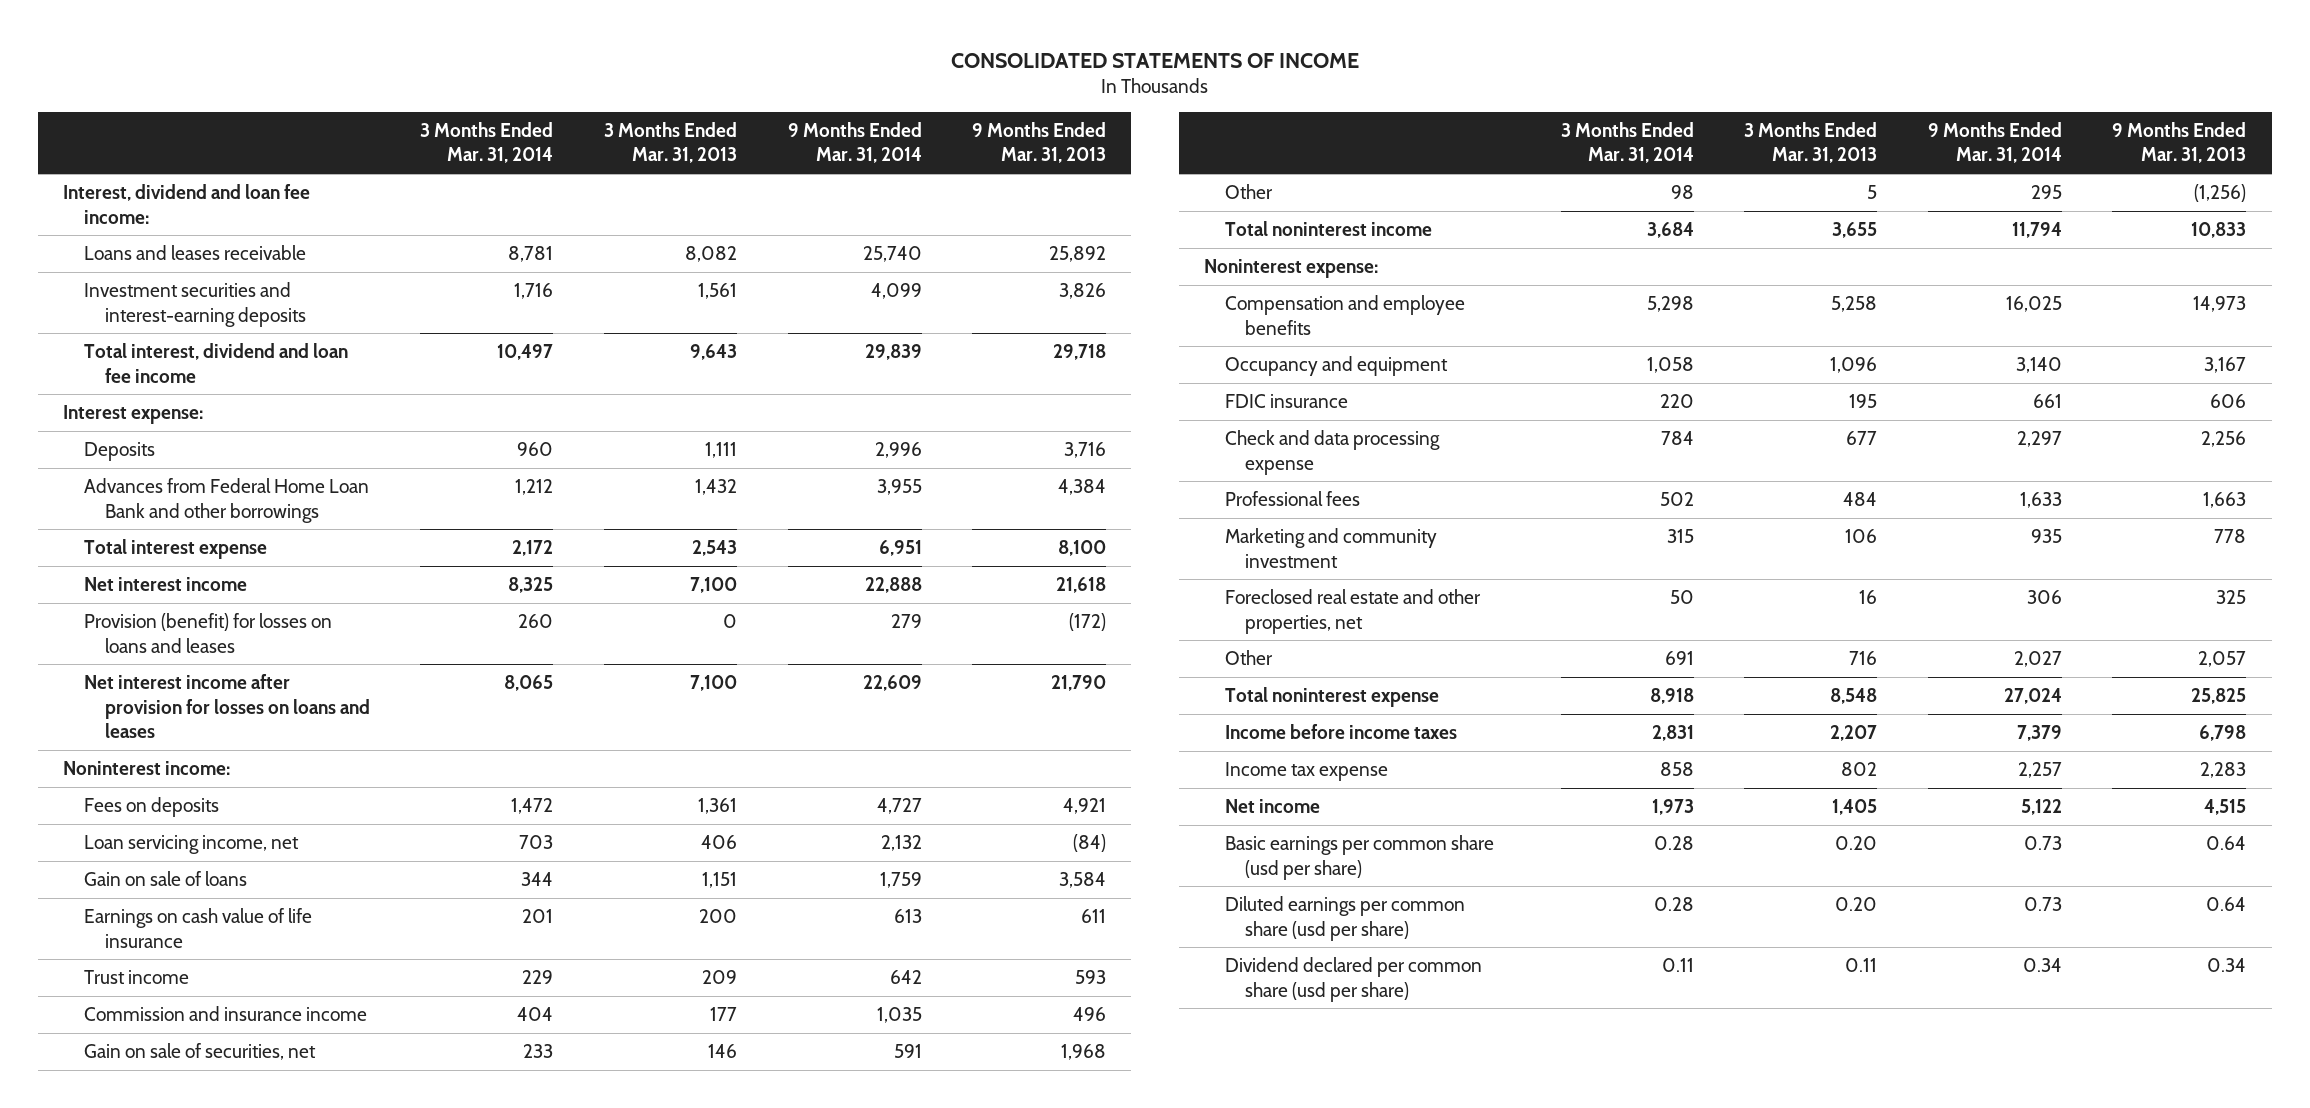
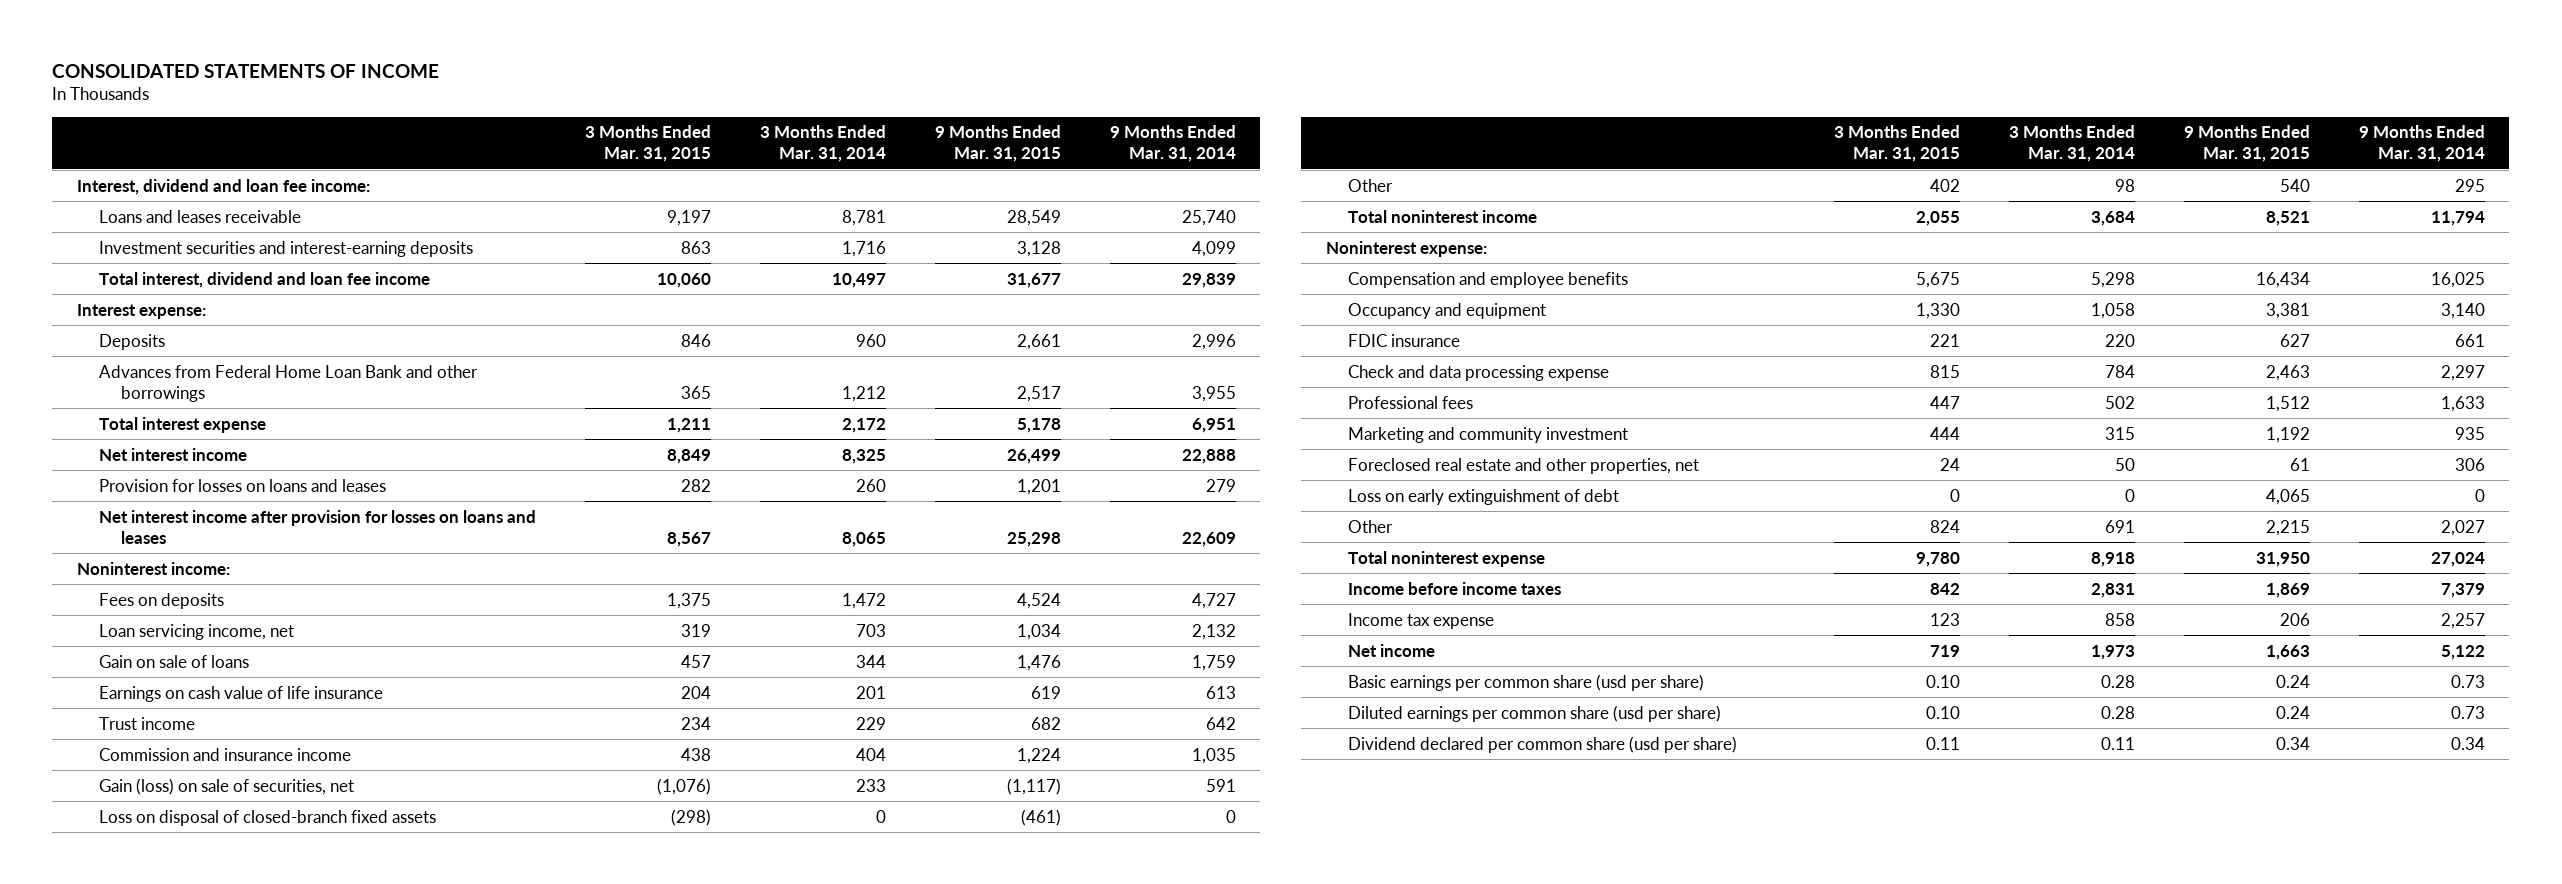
[603,122,737,164] 3 Months Ended Mar. 31, 2013 -> none
[972,122,1107,164] 9 Months Ended Mar. 31, 2013 -> none
none -> [584,125,711,163] 3 Months Ended Mar. 31, 2015
none -> [934,125,1061,163] 9 Months Ended Mar. 31, 2015
[84,613,333,653] Provision (benefit) for losses on loans and leases -> [98,478,386,492] Provision for losses on loans and leases
[84,1043,317,1061] Gain on sale of securities, net -> [98,777,354,795] Gain (loss) on sale of securities, net
none -> [98,809,436,826] Loss on disposal of closed-branch fixed assets
none -> [1347,488,1619,505] Loss on early extinguishment of debt

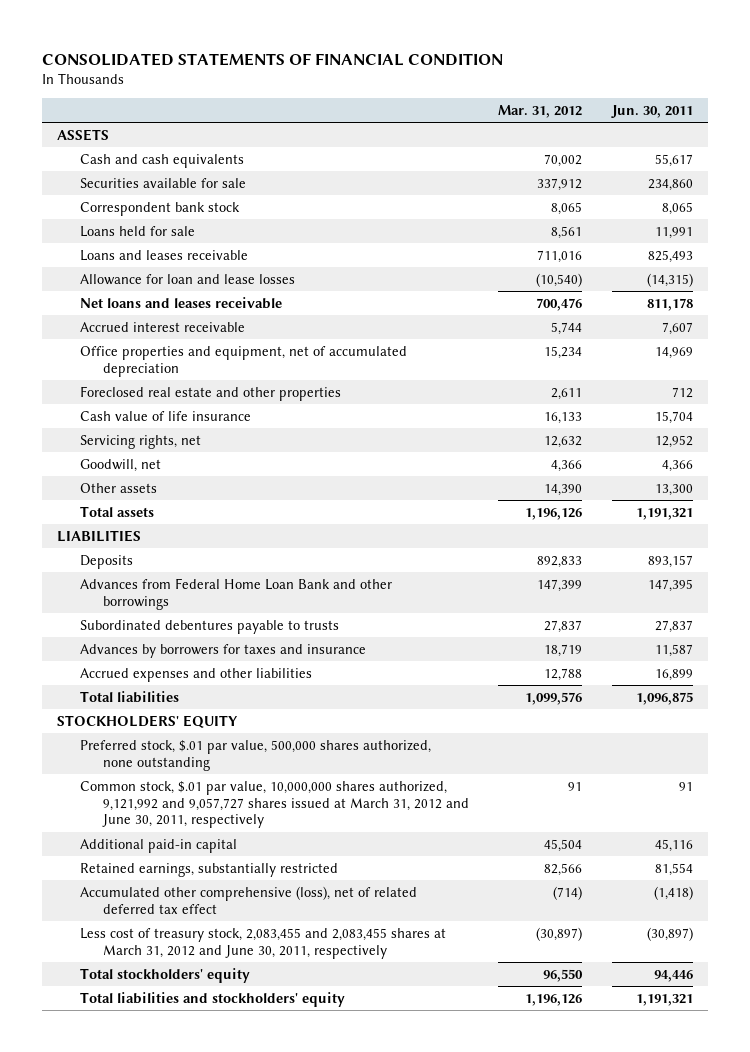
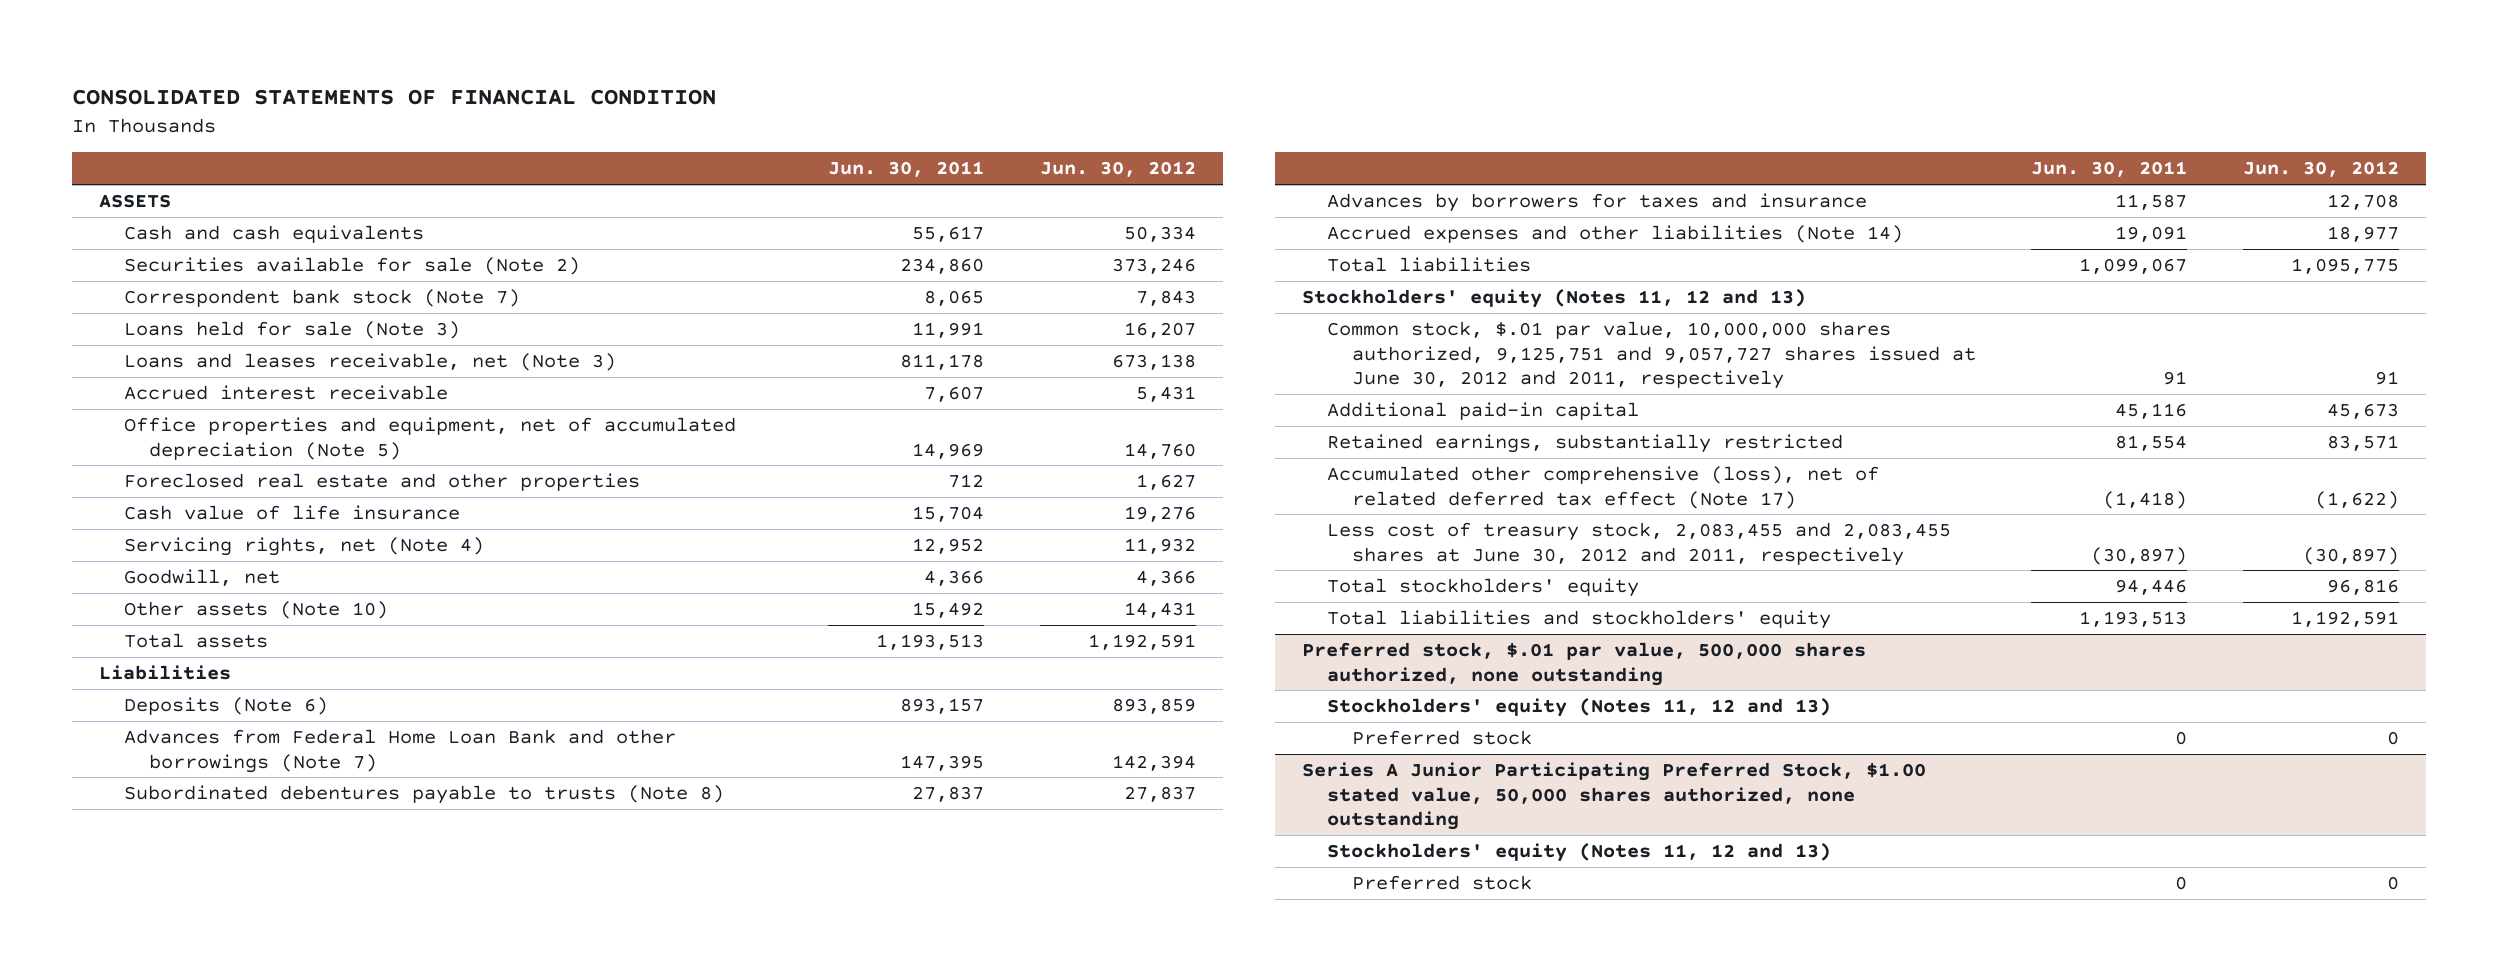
[498,105,583,119] Mar. 31, 2012 -> none
none -> [1039,161,1196,178] Jun. 30, 2012
[79,249,248,261] Loans and leases receivable -> none
[79,273,295,285] Allowance for loan and lease losses -> none
[79,177,246,188] Securities available for sale -> [124,256,581,275] Securities available for sale (Note 2)
[79,201,240,216] Correspondent bank stock -> [124,288,521,307] Correspondent bank stock (Note 7)
[79,225,195,237] Loans held for sale -> [124,320,461,339] Loans held for sale (Note 3)
[79,296,282,309] Net loans and leases receivable -> [124,352,617,371] Loans and leases receivable, net (Note 3)
[79,345,407,377] Office properties and equipment, net of accumulated depreciation -> [124,416,737,460] Office properties and equipment, net of accumulated depreciation (Note 5)
[79,434,201,449] Servicing rights, net -> [124,536,485,556] Servicing rights, net (Note 4)
[79,482,157,493] Other assets -> [124,600,389,619] Other assets (Note 10)
[655,483,694,496] 13,300 -> [912,601,985,618] 15,492
[636,507,694,520] 1,191,321 -> [876,633,985,650] 1,193,513
[57,529,142,542] LIABILITIES -> [99,664,232,680] Liabilities
[79,554,133,569] Deposits -> [124,696,329,715] Deposits (Note 6)
[79,577,392,610] Advances from Federal Home Loan Bank and other borrowings -> [124,728,677,773] Advances from Federal Home Loan Bank and other borrowings (Note 7)
[79,619,339,634] Subordinated debentures payable to trusts -> [124,784,725,804] Subordinated debentures payable to trusts (Note 8)
[79,739,431,771] Preferred stock, $.01 par value, 500,000 shares authorized, none outstanding -> none
[79,667,312,682] Accrued expenses and other liabilities -> [1327,224,1904,243] Accrued expenses and other liabilities (Note 14)
[655,668,694,681] 16,899 -> [2115,225,2188,242] 19,091
[636,691,694,705] 1,096,875 -> [2079,257,2188,274] 1,099,067
[57,714,239,728] STOCKHOLDERS' EQUITY -> [1302,288,1807,308] Stockholders' equity (Notes 11, 12 and 13)
[79,780,469,829] Common stock, $.01 par value, 10,000,000 shares authorized, 9,121,992 and 9,057,727 shares issued at March 31, 2012 and June 30, 2011, respectively -> [1327,320,1977,390] Common stock, $.01 par value, 10,000,000 shares authorized, 9,125,751 and 9,057,727 shares issued at June 30, 2012 and 2011, respectively
[79,885,417,914] Accumulated other comprehensive (loss), net of related deferred tax effect -> [1327,465,1880,509] Accumulated other comprehensive (loss), net of related deferred tax effect (Note 17)
[79,927,446,959] Less cost of treasury stock, 2,083,455 and 2,083,455 shares at March 31, 2012 and June 30, 2011, respectively -> [1327,521,1952,566] Less cost of treasury stock, 2,083,455 and 2,083,455 shares at June 30, 2012 and 2011, respectively
[636,993,694,1006] 1,191,321 -> [2079,610,2188,627] 1,193,513
none -> [1302,641,1867,686] Preferred stock, $.01 par value, 500,000 shares authorized, none outstanding
none -> [1327,697,1832,717] Stockholders' equity (Notes 11, 12 and 13)
none -> [1352,729,1533,745] Preferred stock
none -> [1302,761,1927,831] Series A Junior Participating Preferred Stock, $1.00 stated value, 50,000 shares authorized, none outstanding
none -> [1327,842,1832,862] Stockholders' equity (Notes 11, 12 and 13)
none -> [1352,874,1533,890] Preferred stock

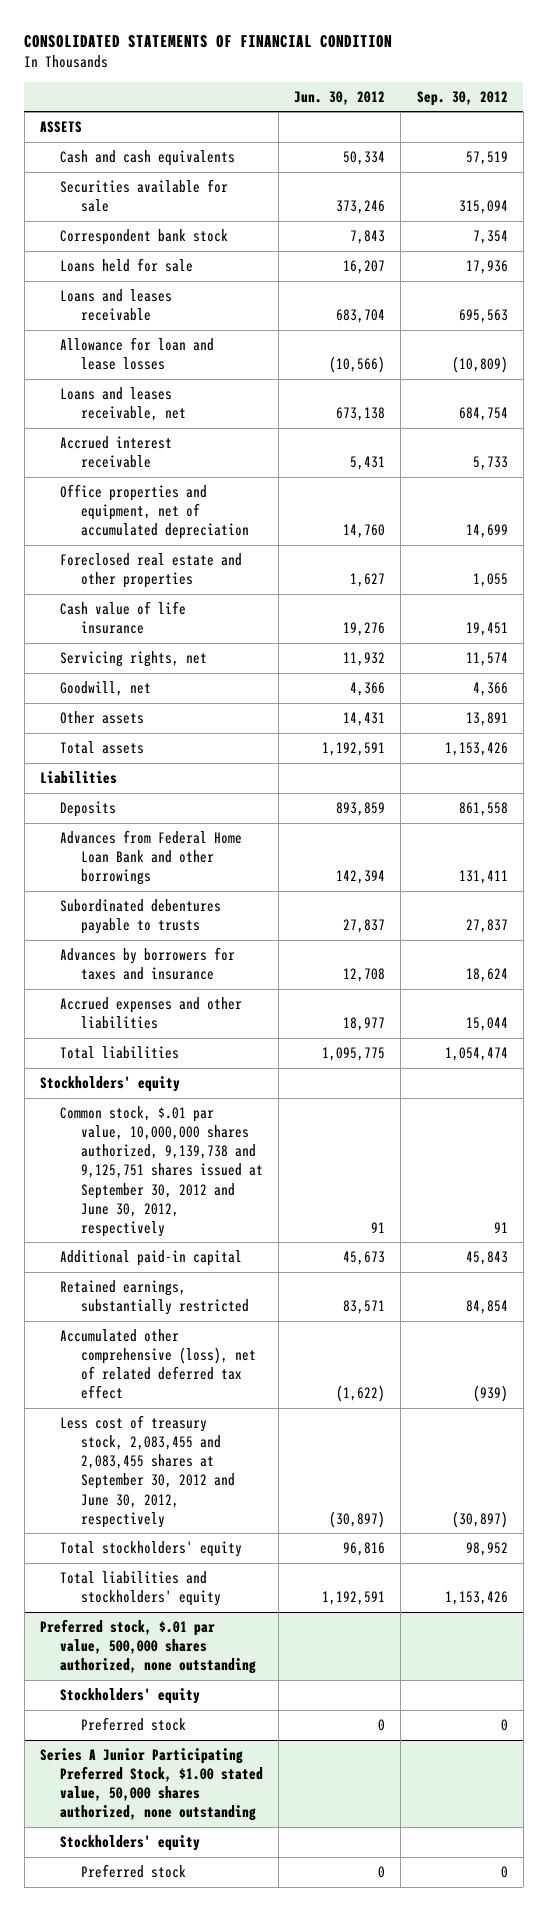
[828,161,985,178] Jun. 30, 2011 -> none
none -> [416,90,508,106] Sep. 30, 2012
[124,256,581,275] Securities available for sale (Note 2) -> [60,178,229,213] Securities available for sale
[124,288,521,307] Correspondent bank stock (Note 7) -> [60,228,229,245] Correspondent bank stock
[124,320,461,339] Loans held for sale (Note 3) -> [60,257,194,272] Loans held for sale
none -> [60,288,173,322] Loans and leases receivable
none -> [60,336,215,371] Allowance for loan and lease losses
[124,352,617,371] Loans and leases receivable, net (Note 3) -> [60,386,186,422] Loans and leases receivable, net
[124,416,737,460] Office properties and equipment, net of accumulated depreciation (Note 5) -> [60,483,249,540] Office properties and equipment, net of accumulated depreciation
[124,536,485,556] Servicing rights, net (Note 4) -> [60,650,208,667] Servicing rights, net
[124,600,389,619] Other assets (Note 10) -> [60,710,145,724] Other assets
[124,696,329,715] Deposits (Note 6) -> [60,800,117,817] Deposits
[124,728,677,773] Advances from Federal Home Loan Bank and other borrowings (Note 7) -> [60,829,243,886] Advances from Federal Home Loan Bank and other borrowings
[124,784,725,804] Subordinated debentures payable to trusts (Note 8) -> [60,898,222,935] Subordinated debentures payable to trusts
[1327,224,1904,243] Accrued expenses and other liabilities (Note 14) -> [60,996,243,1030] Accrued expenses and other liabilities
[1302,288,1807,308] Stockholders' equity (Notes 11, 12 and 13) -> [39,1075,180,1092] Stockholders' equity
[1327,320,1977,390] Common stock, $.01 par value, 10,000,000 shares authorized, 9,125,751 and 9,057,727 shares issued at June 30, 2012 and 2011, respectively -> [60,1105,263,1237] Common stock, $.01 par value, 10,000,000 shares authorized, 9,139,738 and 9,125,751 shares issued at September 30, 2012 and June 30, 2012, respectively
[1327,465,1880,509] Accumulated other comprehensive (loss), net of related deferred tax effect (Note 17) -> [60,1328,256,1400] Accumulated other comprehensive (loss), net of related deferred tax effect
[1327,521,1952,566] Less cost of treasury stock, 2,083,455 and 2,083,455 shares at June 30, 2012 and 2011, respectively -> [60,1414,235,1528] Less cost of treasury stock, 2,083,455 and 2,083,455 shares at September 30, 2012 and June 30, 2012, respectively
[1327,697,1832,717] Stockholders' equity (Notes 11, 12 and 13) -> [60,1687,201,1704] Stockholders' equity
[1327,842,1832,862] Stockholders' equity (Notes 11, 12 and 13) -> [60,1834,201,1851] Stockholders' equity

